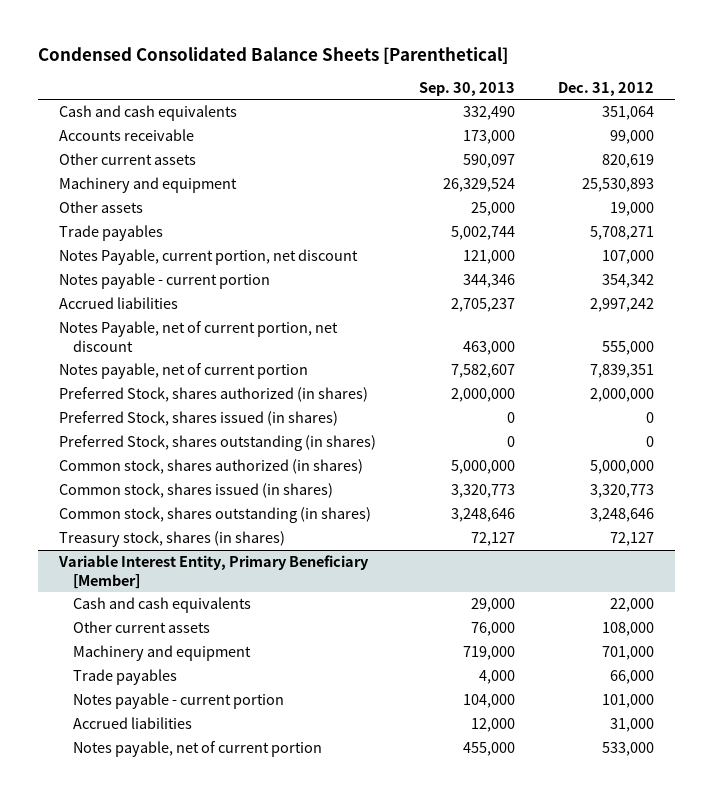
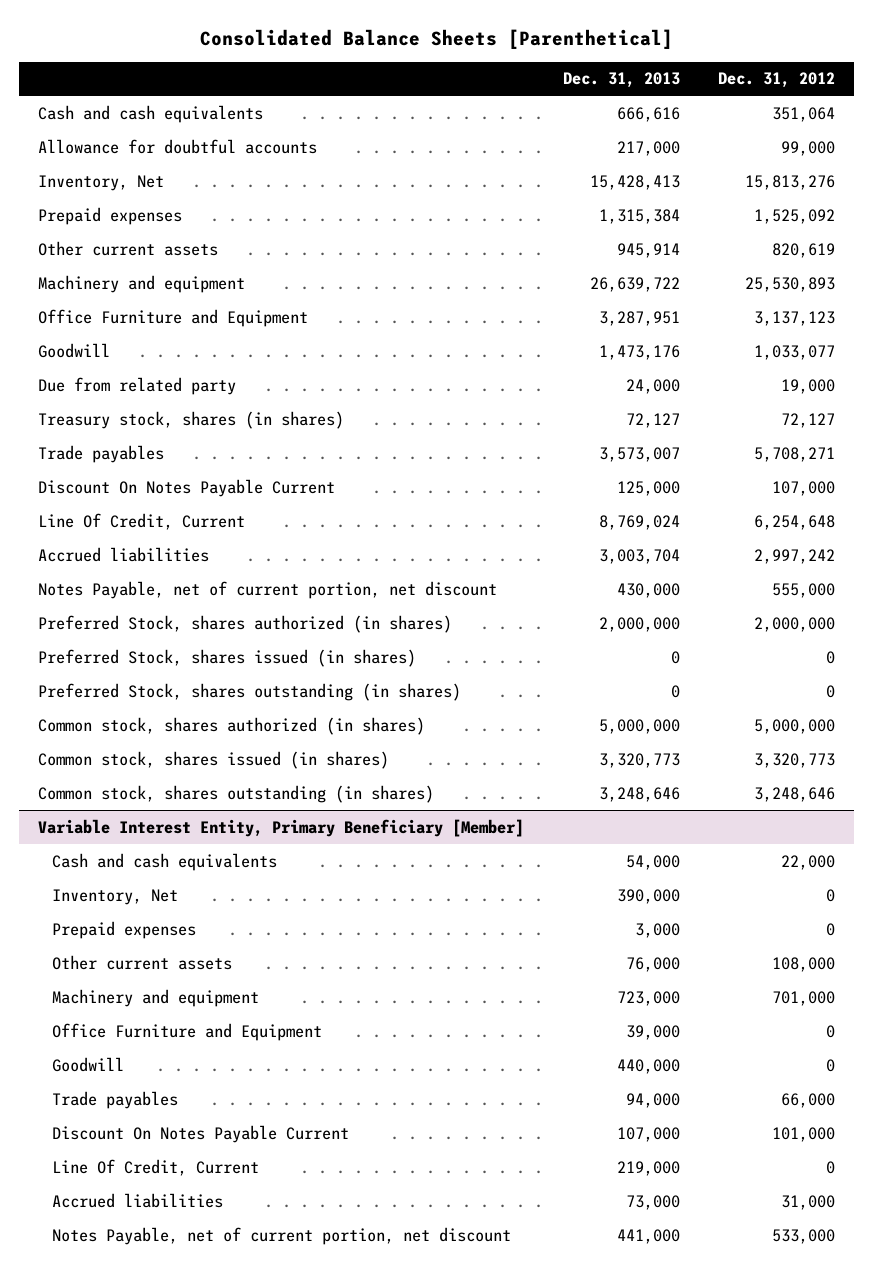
[38,46,509,64] Condensed Consolidated Balance Sheets [Parenthetical] -> [199,29,673,50] Consolidated Balance Sheets [Parenthetical]
[419,81,516,96] Sep. 30, 2013 -> none
none -> [562,72,680,89] Dec. 31, 2013
[59,129,195,142] Accounts receivable -> [38,138,318,154] Allowance for doubtful accounts
none -> [38,174,165,191] Inventory, Net
none -> [38,206,183,225] Prepaid expenses
none -> [38,308,309,327] Office Furniture and Equipment
none -> [38,342,111,358] Goodwill
[59,201,144,214] Other assets -> [38,376,237,395] Due from related party
[59,531,286,548] Treasury stock, shares (in shares) -> [38,410,345,429] Treasury stock, shares (in shares)
[59,273,271,290] Notes payable - current portion -> none
[59,249,359,266] Notes Payable, current portion, net discount -> [38,478,336,497] Discount On Notes Payable Current
none -> [38,512,246,530] Line Of Credit, Current
[59,363,309,380] Notes payable, net of current portion -> none
none -> [51,888,178,905] Inventory, Net
none -> [51,920,196,939] Prepaid expenses
none -> [51,1022,322,1041] Office Furniture and Equipment
none -> [51,1056,124,1072] Goodwill
[73,693,285,710] Notes payable - current portion -> [51,1124,349,1143] Discount On Notes Payable Current
none -> [51,1158,259,1176] Line Of Credit, Current
[73,741,323,758] Notes payable, net of current portion -> [51,1226,511,1245] Notes Payable, net of current portion, net discount

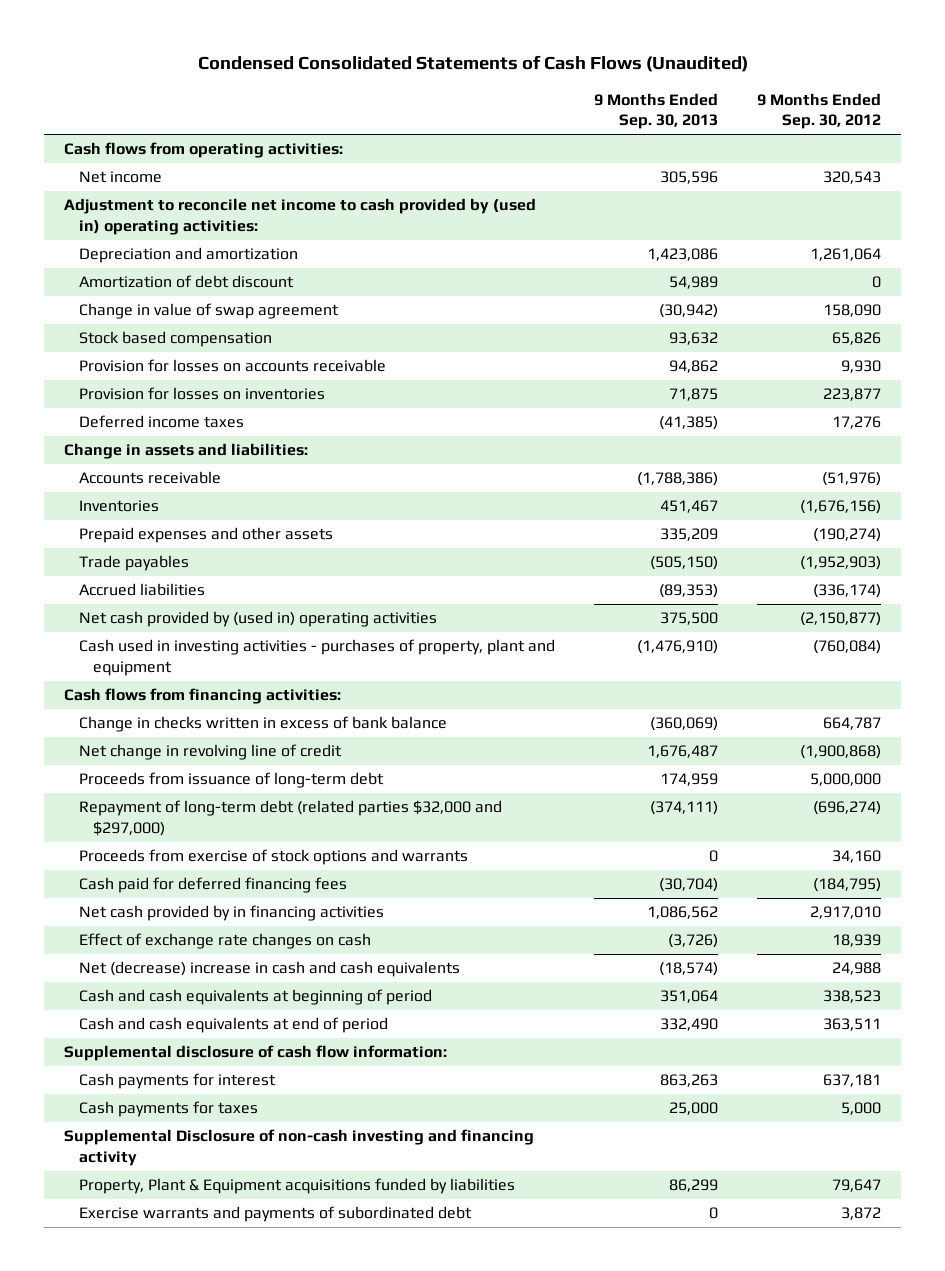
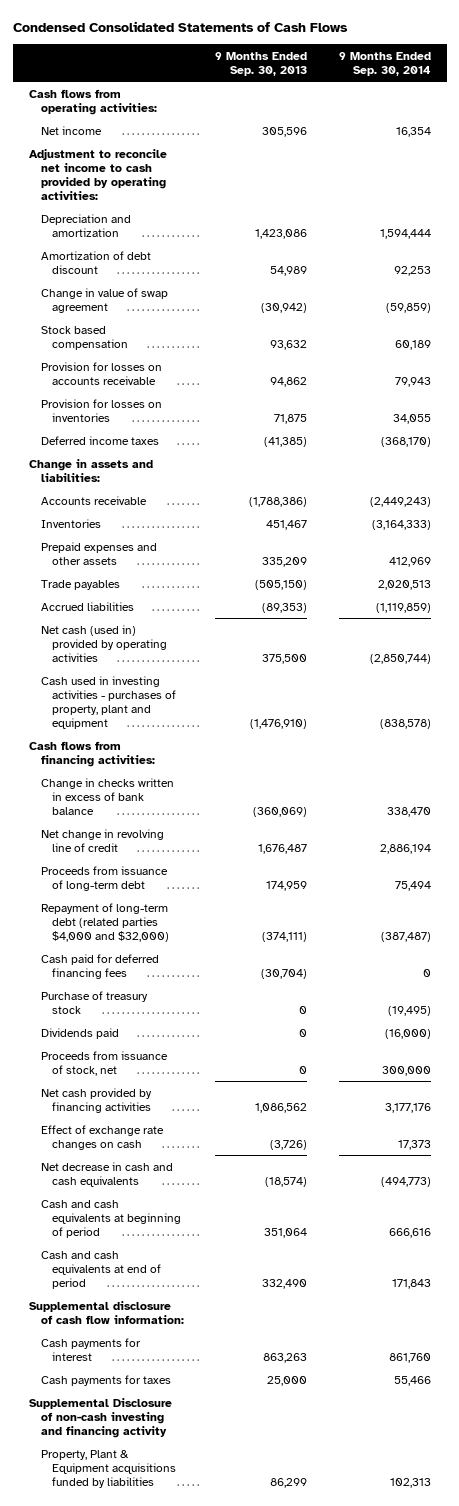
[197,55,748,73] Condensed Consolidated Statements of Cash Flows (Unaudited) -> [12,20,348,32] Condensed Consolidated Statements of Cash Flows
[757,92,882,130] 9 Months Ended Sep. 30, 2012 -> none
none -> [338,51,431,76] 9 Months Ended Sep. 30, 2014
[63,198,536,235] Adjustment to reconcile net income to cash provided by (used in) operating activities: -> [28,148,167,201] Adjustment to reconcile net income to cash provided by operating activities:
[78,611,437,628] Net cash provided by (used in) operating activities -> [40,624,168,662] Net cash (used in) provided by operating activities
[78,849,468,866] Proceeds from exercise of stock options and warrants -> none
[78,800,502,836] Repayment of long-term debt (related parties $32,000 and $297,000) -> [40,902,170,942] Repayment of long-term debt (related parties $4,000 and $32,000)
none -> [40,990,148,1014] Purchase of treasury stock
none -> [40,1027,119,1039] Dividends paid
none -> [40,1050,168,1076] Proceeds from issuance of stock, net
[78,905,384,922] Net cash provided by in financing activities -> [40,1087,152,1113] Net cash provided by financing activities
[78,961,460,978] Net (decrease) increase in cash and cash equivalents -> [40,1161,173,1187] Net decrease in cash and cash equivalents
[78,1206,472,1223] Exercise warrants and payments of subordinated debt -> none

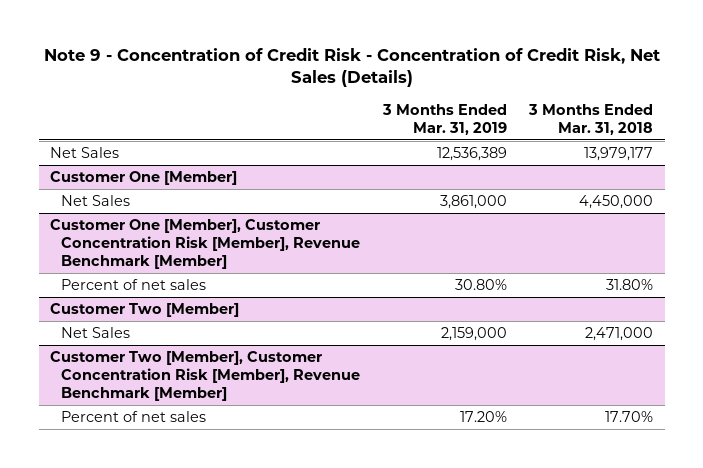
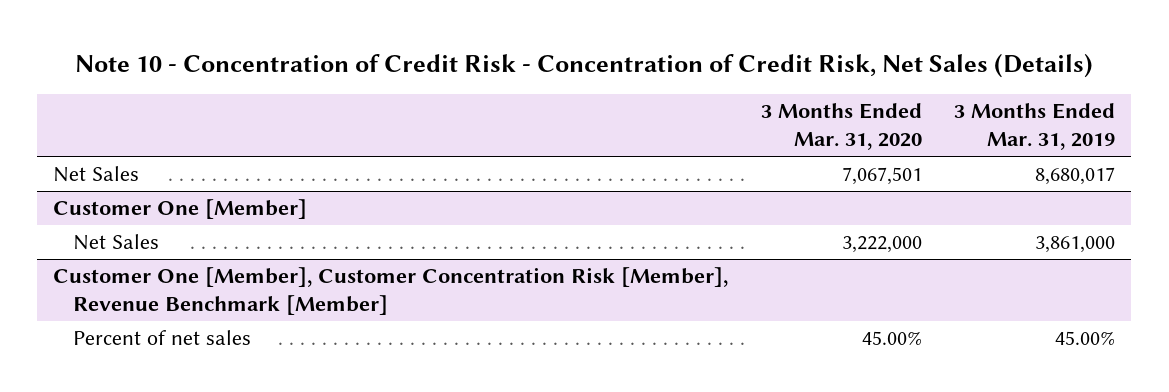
[43,48,660,88] Note 9 - Concentration of Credit Risk - Concentration of Credit Risk, Net Sales (Details) -> [75,52,1094,78] Note 10 - Concentration of Credit Risk - Concentration of Credit Risk, Net Sales (Details)
[528,103,654,135] 3 Months Ended Mar. 31, 2018 -> none
none -> [760,103,922,151] 3 Months Ended Mar. 31, 2020
[436,147,507,162] 12,536,389 -> [1035,167,1116,186] 8,680,017
[50,303,240,318] Customer Two [Member] -> none
[61,327,131,339] Net Sales -> none
[50,351,361,401] Customer Two [Member], Customer Concentration Risk [Member], Revenue Benchmark [Member] -> none
[61,411,207,423] Percent of net sales -> none
[454,279,507,291] 30.80% -> [1055,331,1116,346] 45.00%

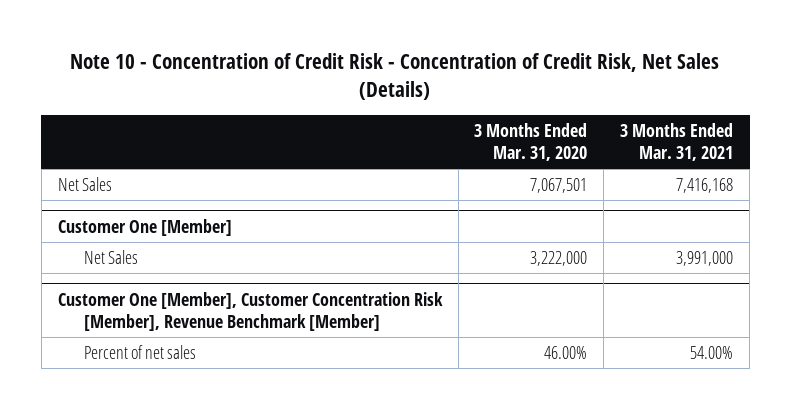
[954,103,1116,151] 3 Months Ended Mar. 31, 2019 -> none
none -> [620,123,734,162] 3 Months Ended Mar. 31, 2021
[861,331,922,346] 45.00% -> [544,345,588,359] 46.00%

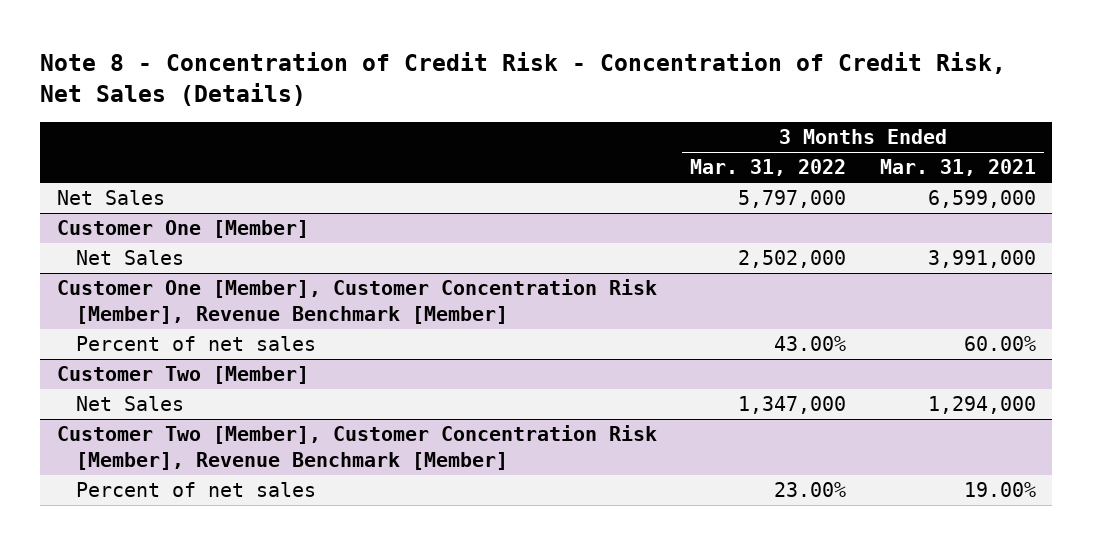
[70,53,720,101] Note 10 - Concentration of Credit Risk - Concentration of Credit Risk, Net Sales (Details) -> [40,51,1007,106] Note 8 - Concentration of Credit Risk - Concentration of Credit Risk, Net Sales (Details)
[474,123,588,162] 3 Months Ended Mar. 31, 2020 -> none
none -> [690,159,847,177] Mar. 31, 2022
[676,177,734,193] 7,416,168 -> [927,190,1036,209] 6,599,000
[690,345,734,359] 54.00% -> [963,336,1036,352] 60.00%
none -> [56,366,309,385] Customer Two [Member]
none -> [75,396,184,412] Net Sales
none -> [56,425,657,471] Customer Two [Member], Customer Concentration Risk [Member], Revenue Benchmark [Member]
none -> [75,482,316,498] Percent of net sales

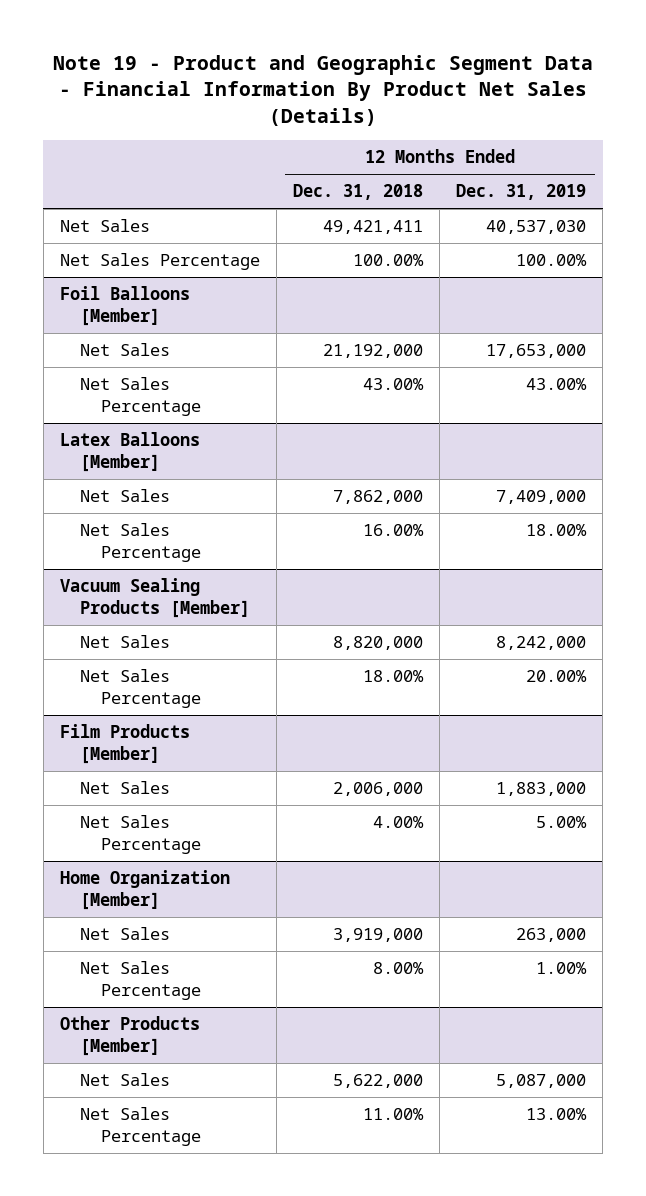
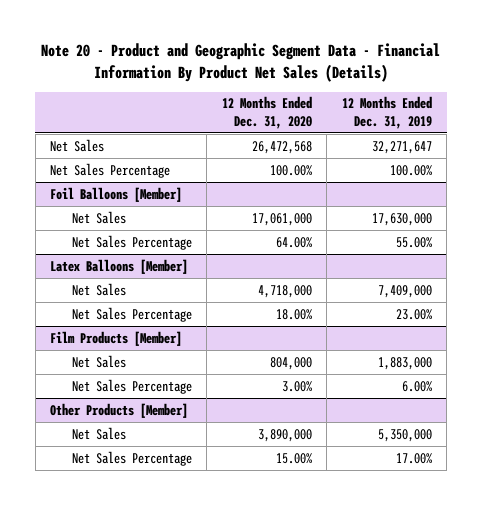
[53,54,594,126] Note 19 - Product and Geographic Segment Data - Financial Information By Product Net Sales (Details) -> [40,43,440,82] Note 20 - Product and Geographic Segment Data - Financial Information By Product Net Sales (Details)
[293,184,424,201] Dec. 31, 2018 -> none
none -> [221,96,312,129] 12 Months Ended Dec. 31, 2020
[486,220,587,235] 40,537,030 -> [371,140,432,154] 32,271,647
[486,344,587,359] 17,653,000 -> [371,212,432,226] 17,630,000
[526,378,588,391] 43.00% -> [395,236,432,248] 55.00%
[59,578,251,618] Vacuum Sealing Products [Member] -> none
[80,635,171,649] Net Sales -> none
[80,669,201,708] Net Sales Percentage -> none
[526,524,588,537] 18.00% -> [395,308,432,320] 23.00%
[59,870,230,910] Home Organization [Member] -> none
[80,927,171,941] Net Sales -> none
[80,961,201,1000] Net Sales Percentage -> none
[536,816,588,829] 5.00% -> [401,380,432,392] 6.00%
[496,1074,587,1089] 5,087,000 -> [377,428,432,442] 5,350,000
[526,1108,588,1121] 13.00% -> [395,452,432,464] 17.00%

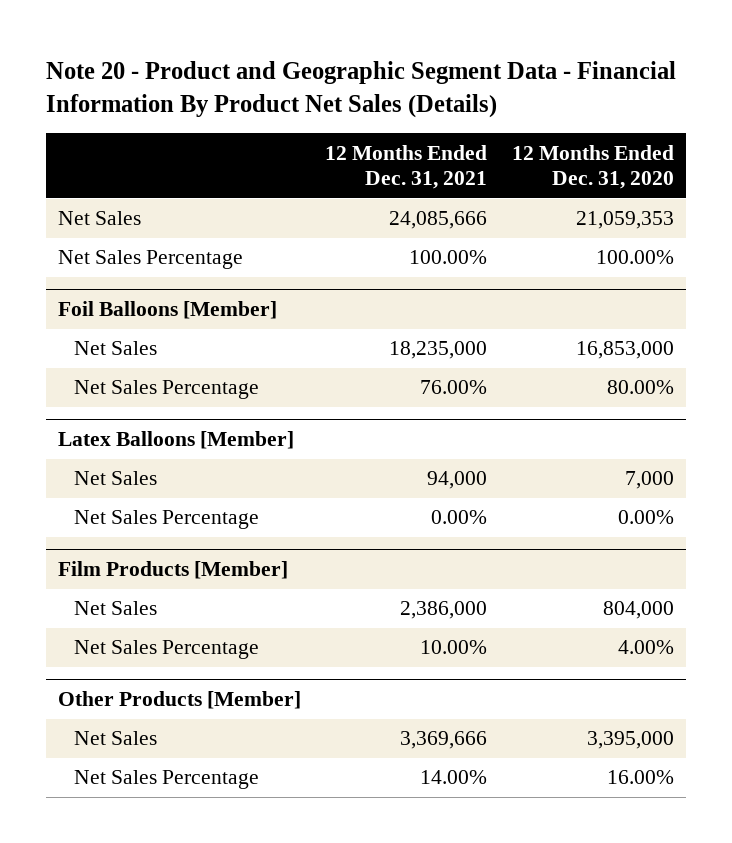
[341,96,432,129] 12 Months Ended Dec. 31, 2019 -> none
none -> [325,144,488,190] 12 Months Ended Dec. 31, 2021
[251,140,312,154] 26,472,568 -> [575,211,674,230] 21,059,353
[251,212,312,226] 17,061,000 -> [575,341,674,360] 16,853,000
[275,236,312,248] 64.00% -> [606,380,674,395] 80.00%
[257,284,312,298] 4,718,000 -> [624,471,674,490] 7,000
[275,308,312,320] 18.00% -> [617,510,674,525] 0.00%
[281,380,312,392] 3.00% -> [617,640,674,655] 4.00%
[257,428,312,442] 3,890,000 -> [586,731,674,750] 3,395,000
[275,452,312,464] 15.00% -> [606,770,674,785] 16.00%

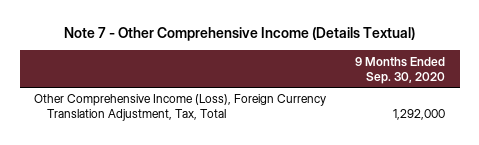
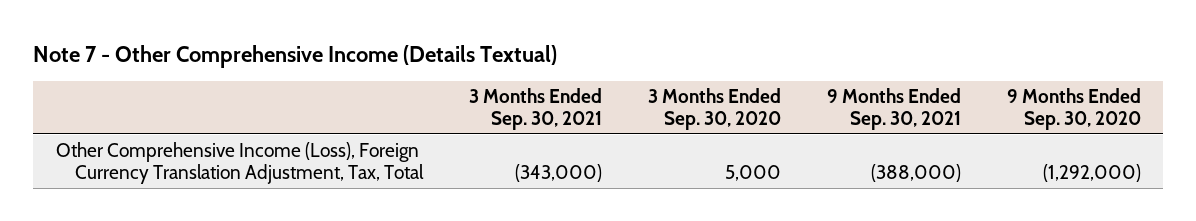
none -> [468,87,602,131] 3 Months Ended Sep. 30, 2021
none -> [647,87,781,131] 3 Months Ended Sep. 30, 2020
none -> [826,87,961,131] 9 Months Ended Sep. 30, 2021
[393,109,446,121] 1,292,000 -> [1042,164,1141,183] (1,292,000)

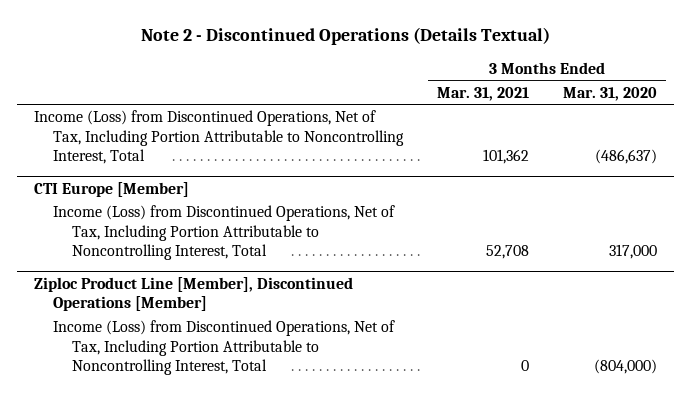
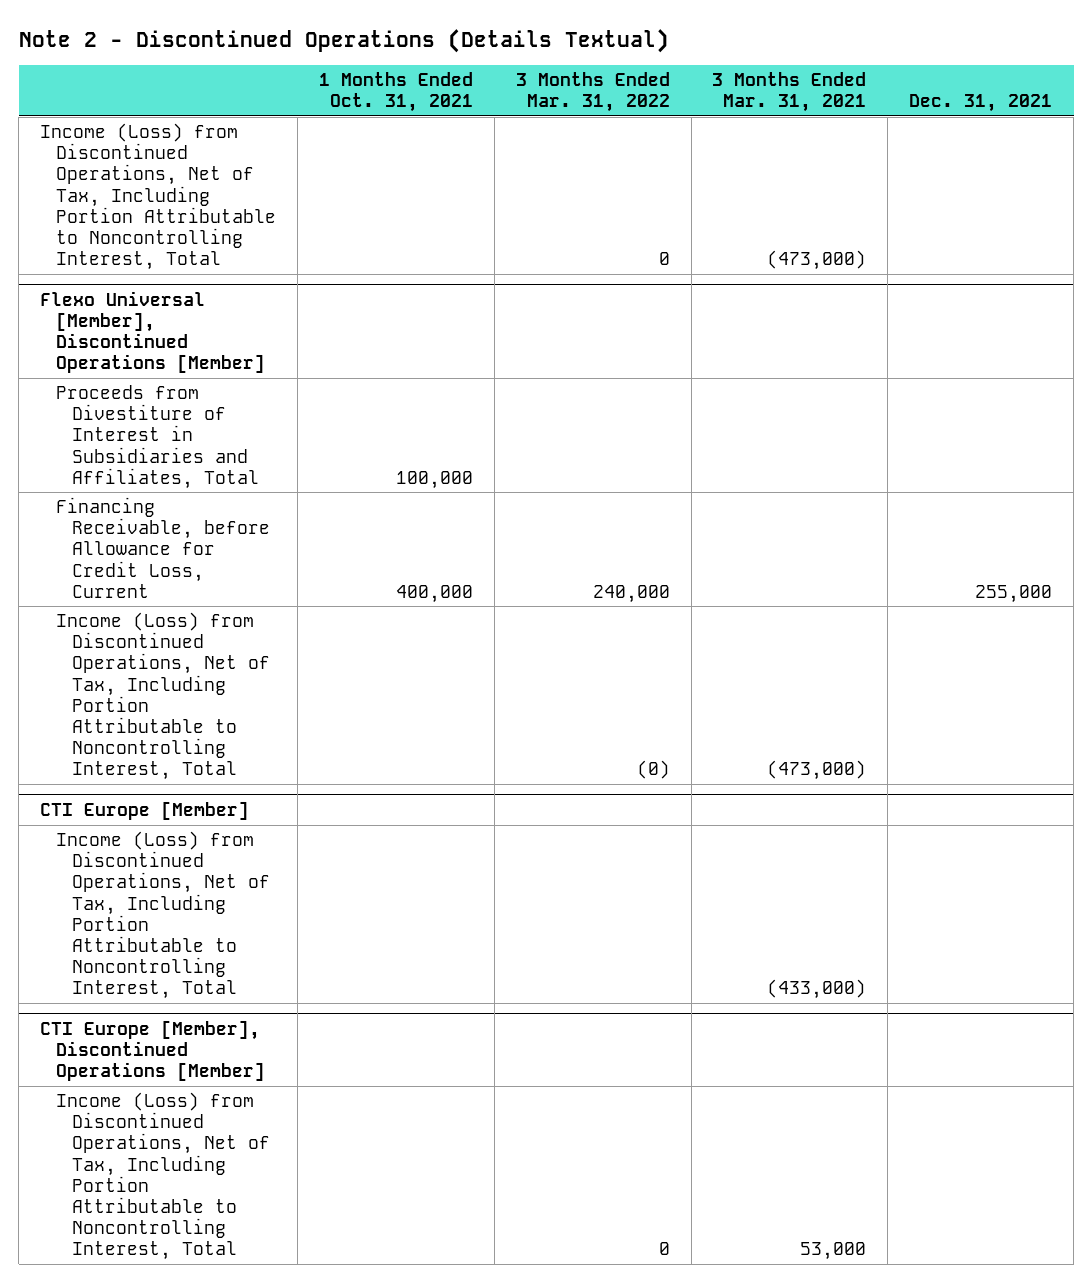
[563,86,658,101] Mar. 31, 2020 -> none
none -> [318,72,473,113] 1 Months Ended Oct. 31, 2021
none -> [515,72,670,113] 3 Months Ended Mar. 31, 2022
none -> [909,94,1053,113] Dec. 31, 2021
[483,148,530,164] 101,362 -> [767,249,867,270] (473,000)
none -> [40,290,266,374] Flexo Universal [Member], Discontinued Operations [Member]
none -> [56,385,259,489] Proceeds from Divestiture of Interest in Subsidiaries and Affiliates, Total
none -> [56,497,270,598] Financing Receivable, before Allowance for Credit Loss, Current
none -> [56,612,270,780] Income (Loss) from Discontinued Operations, Net of Tax, Including Portion Attributable to Noncontrolling Interest, Total
[33,276,353,312] Ziploc Product Line [Member], Discontinued Operations [Member] -> none
[486,244,530,259] 52,708 -> [767,978,867,999] (433,000)
none -> [40,1019,266,1082] CTI Europe [Member], Discontinued Operations [Member]
[521,359,530,371] 0 -> [800,1241,867,1260] 53,000

